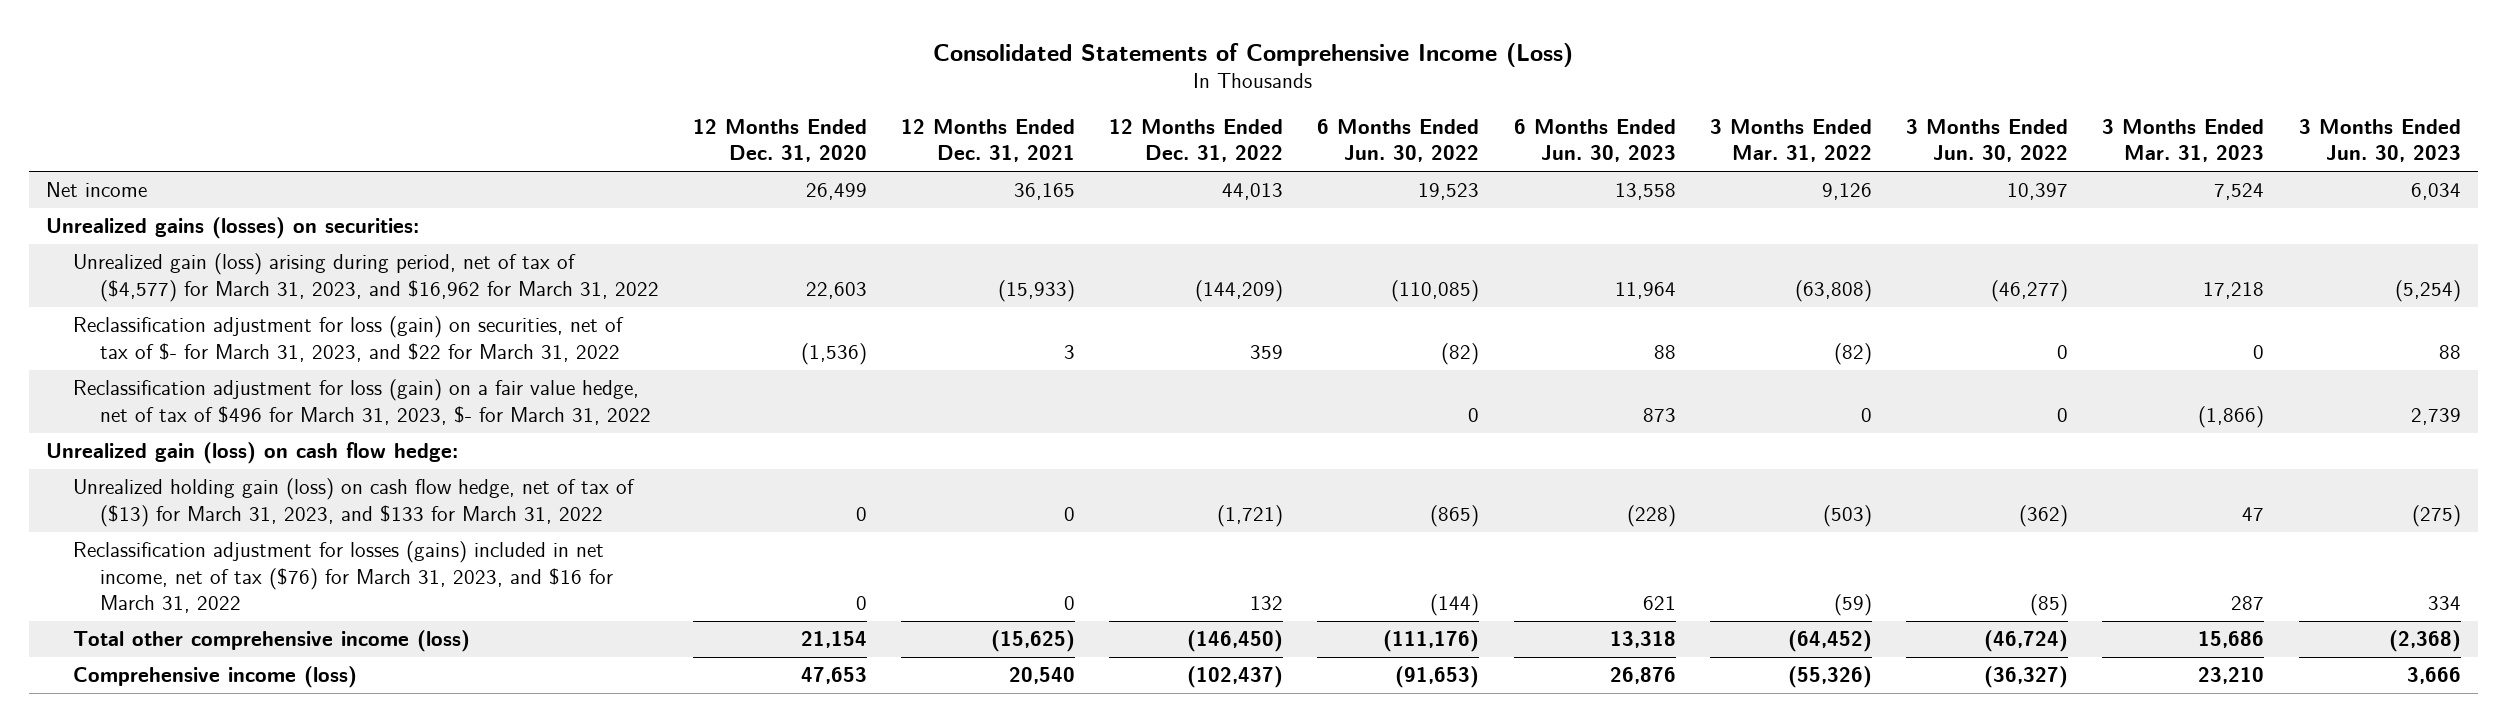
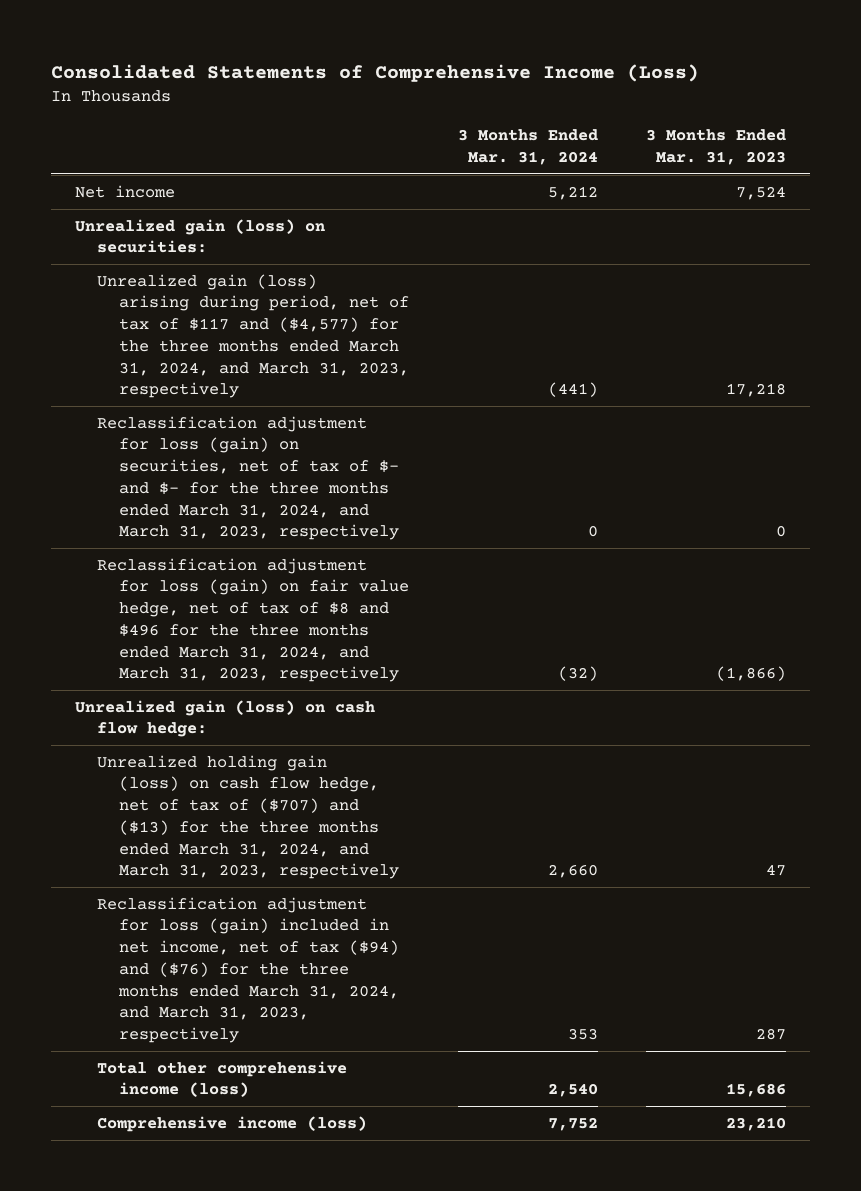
[692,119,867,163] 12 Months Ended Dec. 31, 2020 -> none
[900,119,1075,163] 12 Months Ended Dec. 31, 2021 -> none
[1109,119,1284,163] 12 Months Ended Dec. 31, 2022 -> none
[1317,119,1480,163] 6 Months Ended Jun. 30, 2022 -> none
[1513,119,1676,163] 6 Months Ended Jun. 30, 2023 -> none
[1709,119,1872,163] 3 Months Ended Mar. 31, 2022 -> none
[1906,119,2069,163] 3 Months Ended Jun. 30, 2022 -> none
[2298,119,2461,163] 3 Months Ended Jun. 30, 2023 -> none
none -> [457,129,598,165] 3 Months Ended Mar. 31, 2024
[45,217,419,240] Unrealized gains (losses) on securities: -> [75,218,326,254] Unrealized gain (loss) on securities:
[72,253,659,302] Unrealized gain (loss) arising during period, net of tax of ($4,577) for March 31, 2023, and $16,962 for March 31, 2022 -> [97,273,410,399] Unrealized gain (loss) arising during period, net of tax of $117 and ($4,577) for the three months ended March 31, 2024, and March 31, 2023, respectively
[72,316,624,362] Reclassification adjustment for loss (gain) on securities, net of tax of $- for March 31, 2023, and $22 for March 31, 2022 -> [97,415,400,541] Reclassification adjustment for loss (gain) on securities, net of tax of $- and $- for the three months ended March 31, 2024, and March 31, 2023, respectively
[72,379,651,425] Reclassification adjustment for loss (gain) on a fair value hedge, net of tax of $496 for March 31, 2023, $- for March 31, 2022 -> [97,557,410,683] Reclassification adjustment for loss (gain) on fair value hedge, net of tax of $8 and $496 for the three months ended March 31, 2024, and March 31, 2023, respectively
[72,478,635,527] Unrealized holding gain (loss) on cash flow hedge, net of tax of ($13) for March 31, 2023, and $133 for March 31, 2022 -> [97,754,400,880] Unrealized holding gain (loss) on cash flow hedge, net of tax of ($707) and ($13) for the three months ended March 31, 2024, and March 31, 2023, respectively
[72,541,613,614] Reclassification adjustment for losses (gains) included in net income, net of tax ($76) for March 31, 2023, and $16 for March 31, 2022 -> [97,896,400,1043] Reclassification adjustment for loss (gain) included in net income, net of tax ($94) and ($76) for the three months ended March 31, 2024, and March 31, 2023, respectively

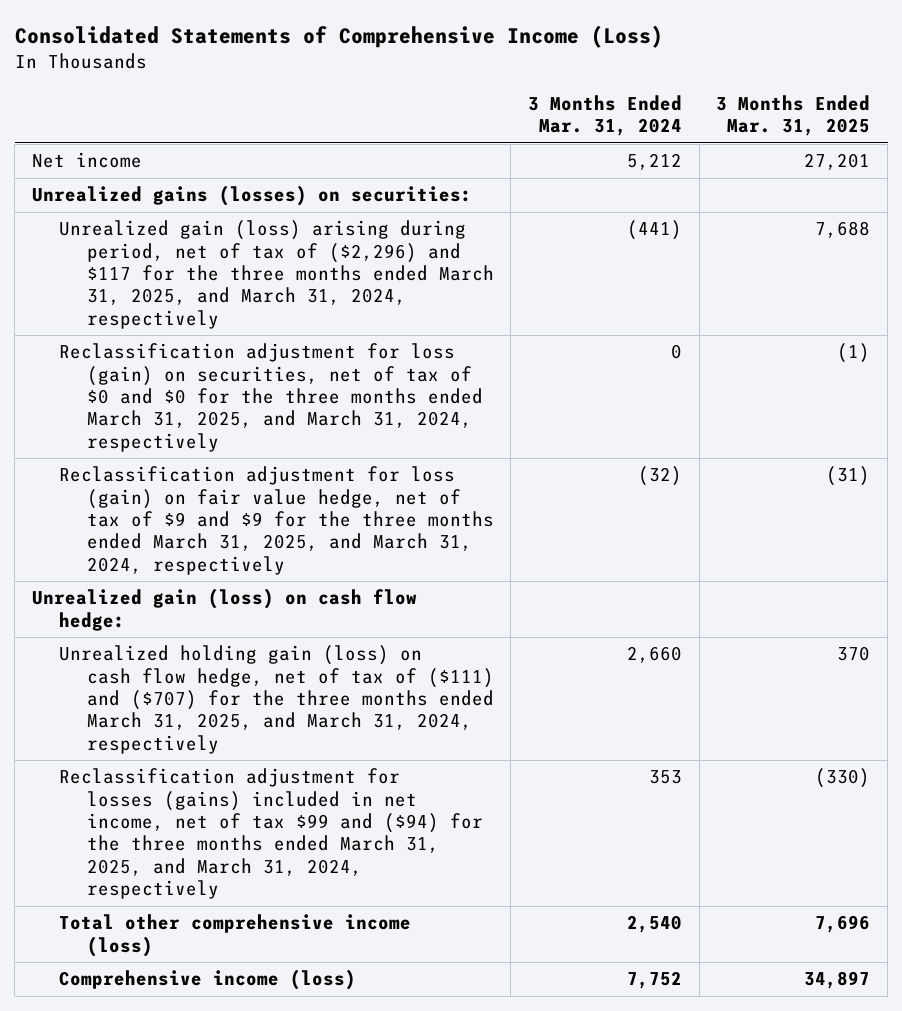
[646,129,787,165] 3 Months Ended Mar. 31, 2023 -> none
none -> [716,94,871,137] 3 Months Ended Mar. 31, 2025
[75,218,326,254] Unrealized gain (loss) on securities: -> [32,185,473,207] Unrealized gains (losses) on securities:
[97,273,410,399] Unrealized gain (loss) arising during period, net of tax of $117 and ($4,577) for the three months ended March 31, 2024, and March 31, 2023, respectively -> [59,220,494,329] Unrealized gain (loss) arising during period, net of tax of ($2,296) and $117 for the three months ended March 31, 2025, and March 31, 2024, respectively
[97,415,400,541] Reclassification adjustment for loss (gain) on securities, net of tax of $- and $- for the three months ended March 31, 2024, and March 31, 2023, respectively -> [59,343,483,452] Reclassification adjustment for loss (gain) on securities, net of tax of $0 and $0 for the three months ended March 31, 2025, and March 31, 2024, respectively
[97,557,410,683] Reclassification adjustment for loss (gain) on fair value hedge, net of tax of $8 and $496 for the three months ended March 31, 2024, and March 31, 2023, respectively -> [59,466,494,575] Reclassification adjustment for loss (gain) on fair value hedge, net of tax of $9 and $9 for the three months ended March 31, 2025, and March 31, 2024, respectively
[97,754,400,880] Unrealized holding gain (loss) on cash flow hedge, net of tax of ($707) and ($13) for the three months ended March 31, 2024, and March 31, 2023, respectively -> [59,645,494,754] Unrealized holding gain (loss) on cash flow hedge, net of tax of ($111) and ($707) for the three months ended March 31, 2025, and March 31, 2024, respectively
[97,896,400,1043] Reclassification adjustment for loss (gain) included in net income, net of tax ($94) and ($76) for the three months ended March 31, 2024, and March 31, 2023, respectively -> [59,768,483,900] Reclassification adjustment for losses (gains) included in net income, net of tax $99 and ($94) for the three months ended March 31, 2025, and March 31, 2024, respectively

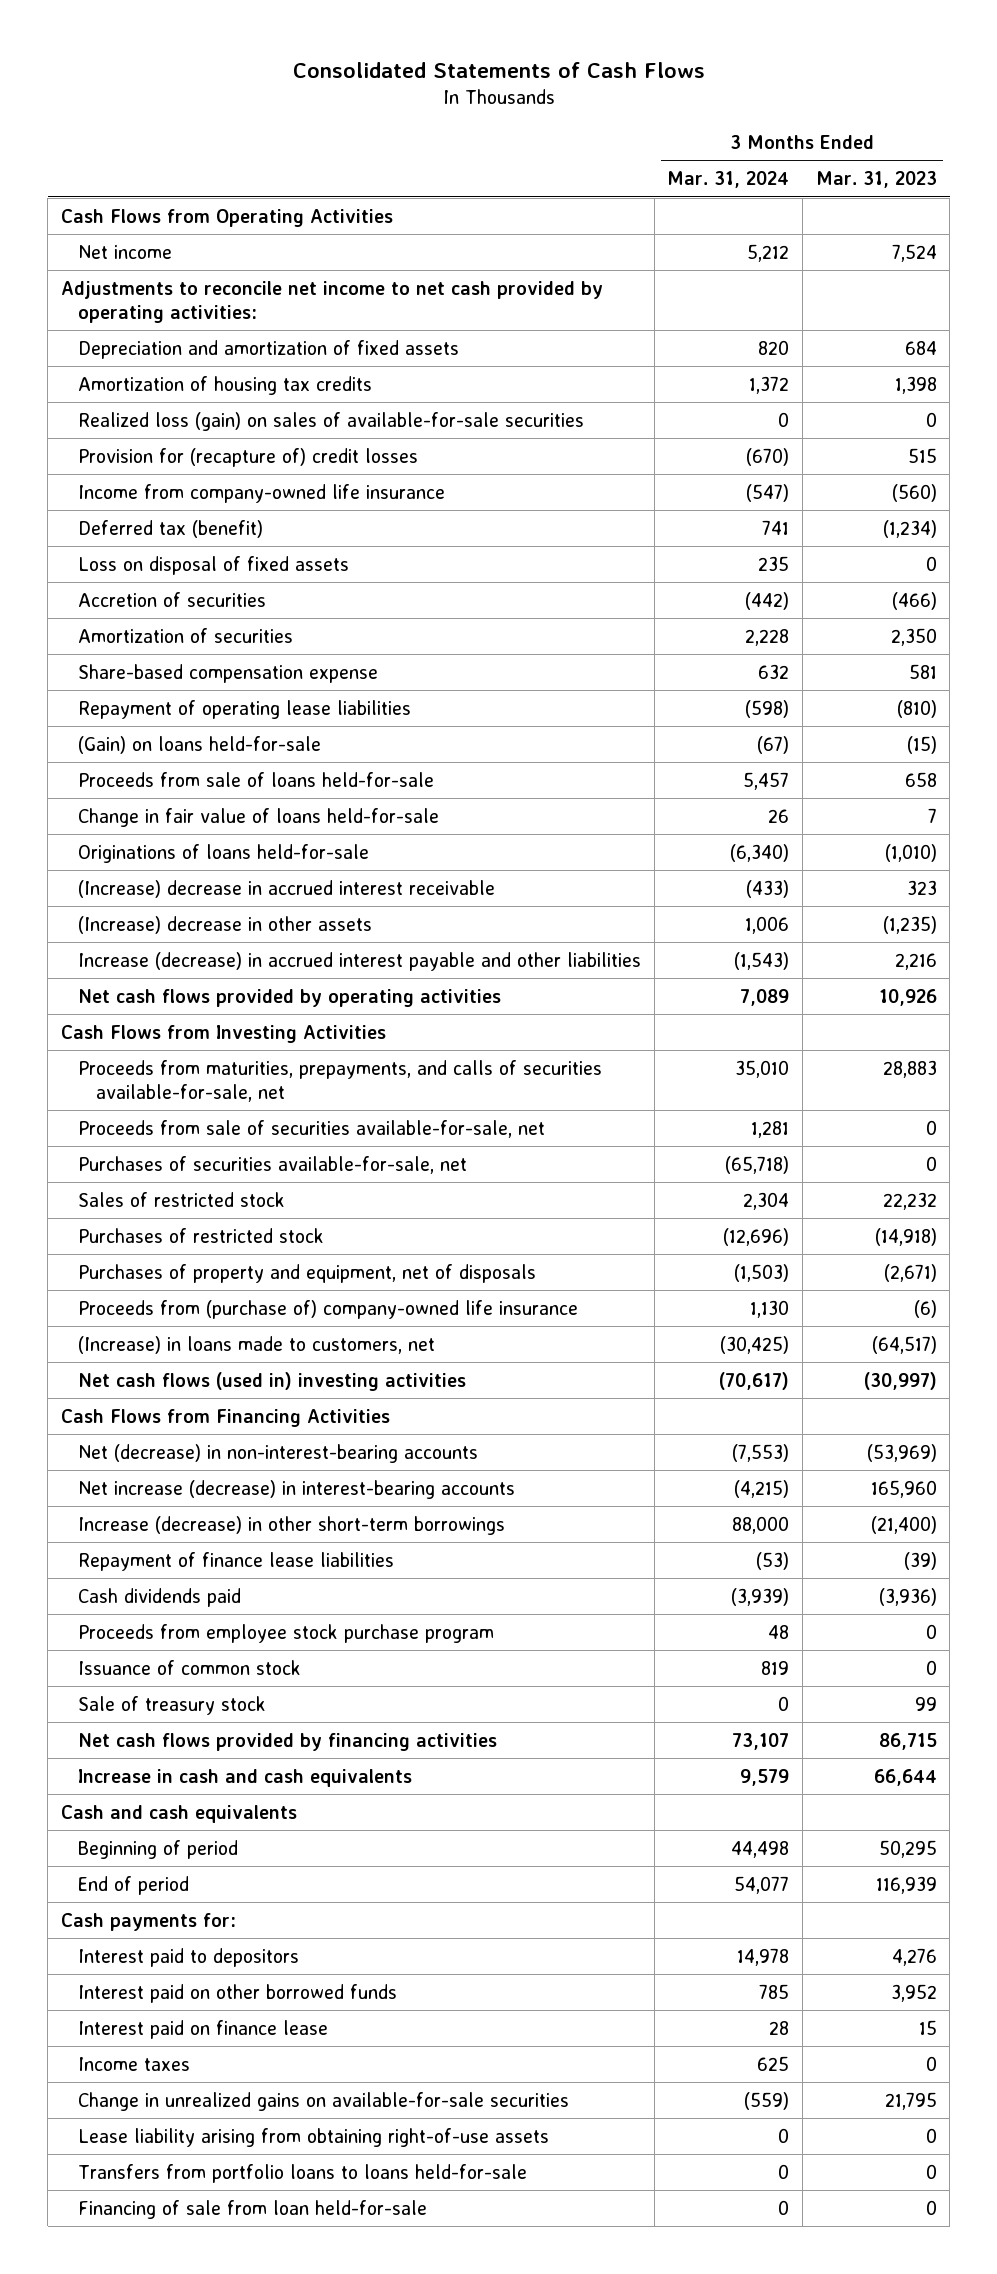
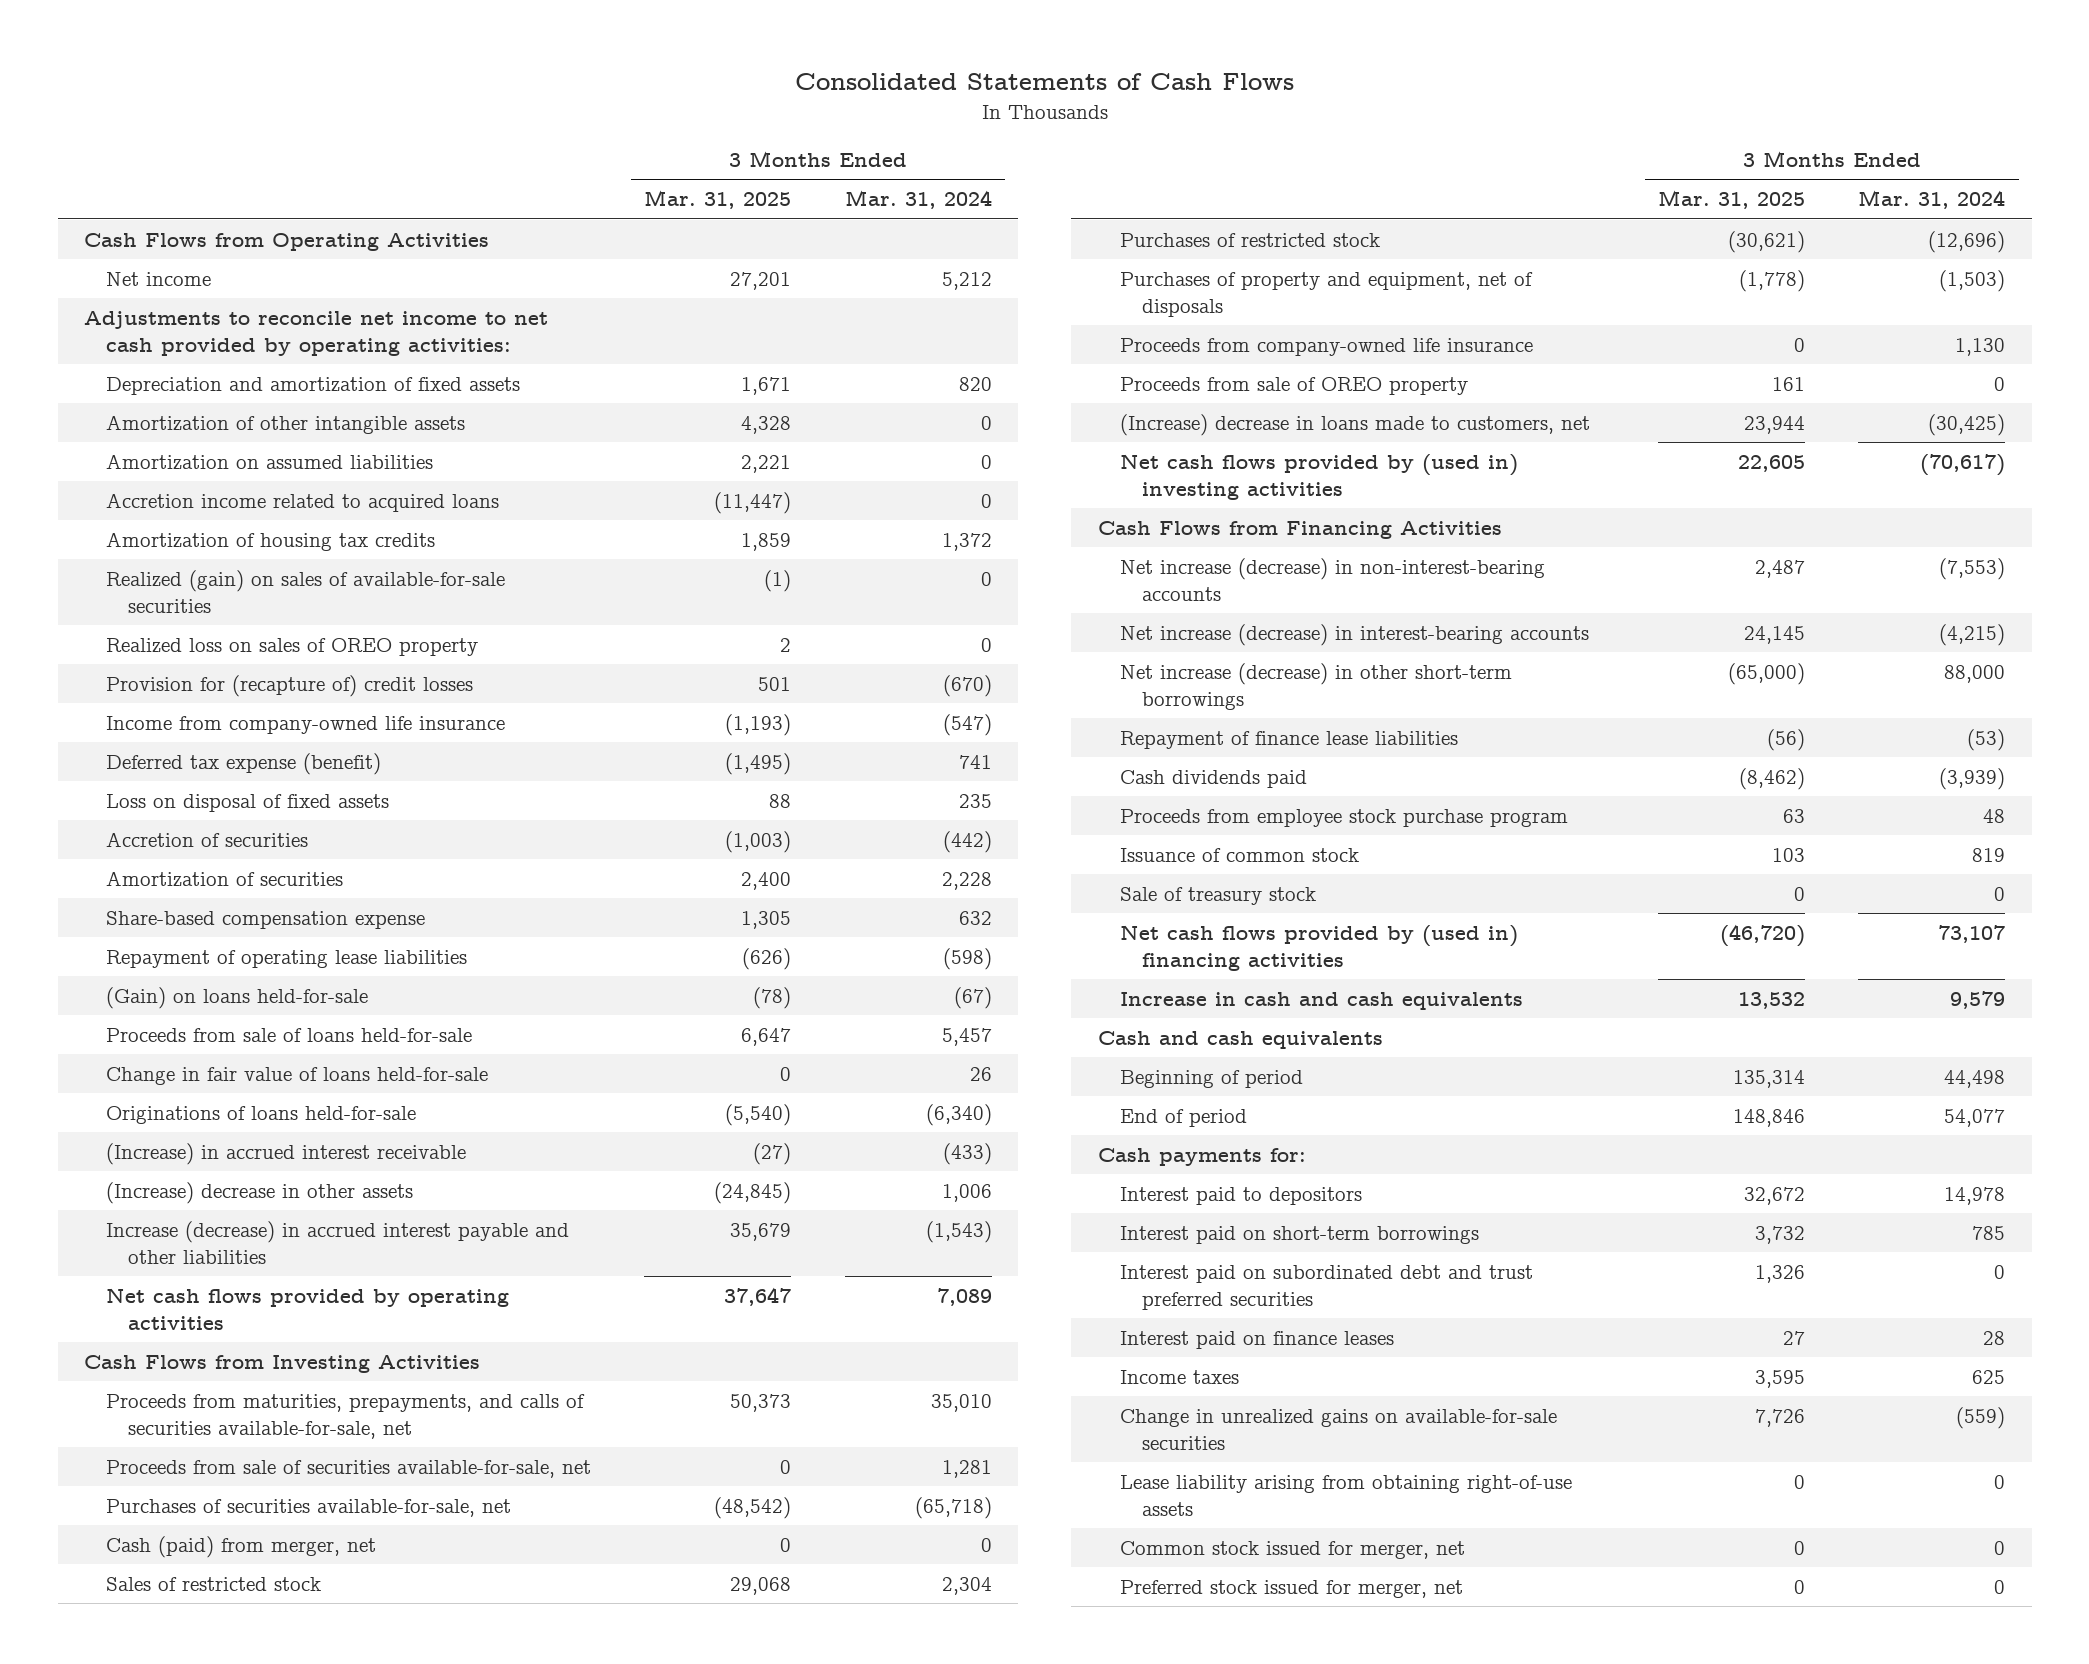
[815,171,937,189] Mar. 31, 2023 -> none
none -> [644,190,792,210] Mar. 31, 2025
none -> [106,414,466,434] Amortization of other intangible assets
none -> [106,453,434,470] Amortization on assumed liabilities
none -> [106,492,500,512] Accretion income related to acquired loans
[78,411,585,431] Realized loss (gain) on sales of available-for-sale securities -> [106,569,506,613] Realized (gain) on sales of available-for-sale securities
none -> [106,637,479,656] Realized loss on sales of OREO property
[78,519,264,538] Deferred tax (benefit) -> [106,752,382,775] Deferred tax expense (benefit)
[78,879,496,898] (Increase) decrease in accrued interest receivable -> [106,1142,467,1165] (Increase) in accrued interest receivable
none -> [106,1535,377,1558] Cash (paid) from merger, net
[78,1299,579,1319] Proceeds from (purchase of) company-owned life insurance -> [1119,337,1533,356] Proceeds from company-owned life insurance
none -> [1119,376,1468,395] Proceeds from sale of OREO property
[78,1335,436,1354] (Increase) in loans made to customers, net -> [1119,413,1590,436] (Increase) decrease in loans made to customers, net
[78,1371,467,1391] Net cash flows (used in) investing activities -> [1119,453,1518,500] Net cash flows provided by (used in) investing activities
[78,1443,479,1463] Net (decrease) in non-interest-bearing accounts -> [1119,557,1545,601] Net increase (decrease) in non-interest-bearing accounts
[78,1515,506,1535] Increase (decrease) in other short-term borrowings -> [1119,662,1512,710] Net increase (decrease) in other short-term borrowings
[78,1732,498,1751] Net cash flows provided by financing activities -> [1119,924,1518,971] Net cash flows provided by (used in) financing activities
[78,1983,398,2003] Interest paid on other borrowed funds -> [1119,1225,1479,1244] Interest paid on short-term borrowings
none -> [1119,1264,1533,1310] Interest paid on subordinated debt and trust preferred securities
[78,2019,329,2039] Interest paid on finance lease -> [1119,1330,1394,1349] Interest paid on finance leases
[78,2163,528,2183] Transfers from portfolio loans to loans held-for-sale -> none
[78,2199,428,2219] Financing of sale from loan held-for-sale -> none
none -> [1119,1540,1465,1559] Common stock issued for merger, net
none -> [1119,1579,1463,1598] Preferred stock issued for merger, net

